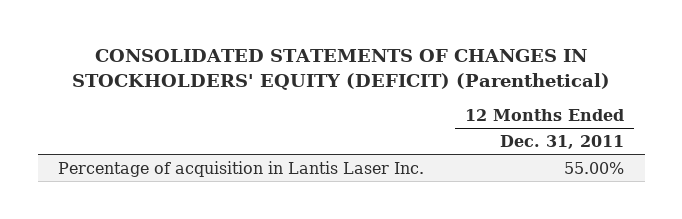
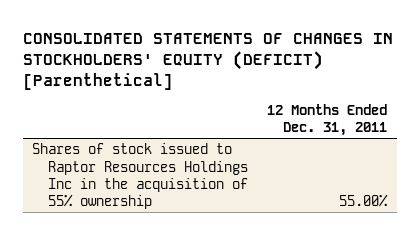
[72,49,611,90] CONSOLIDATED STATEMENTS OF CHANGES IN STOCKHOLDERS' EQUITY (DEFICIT) (Parenthetical) -> [22,32,393,91] CONSOLIDATED STATEMENTS OF CHANGES IN STOCKHOLDERS' EQUITY (DEFICIT) [Parenthetical]
[58,160,425,177] Percentage of acquisition in Lantis Laser Inc. -> [32,143,249,210] Shares of stock issued to Raptor Resources Holdings Inc in the acquisition of 55% ownership

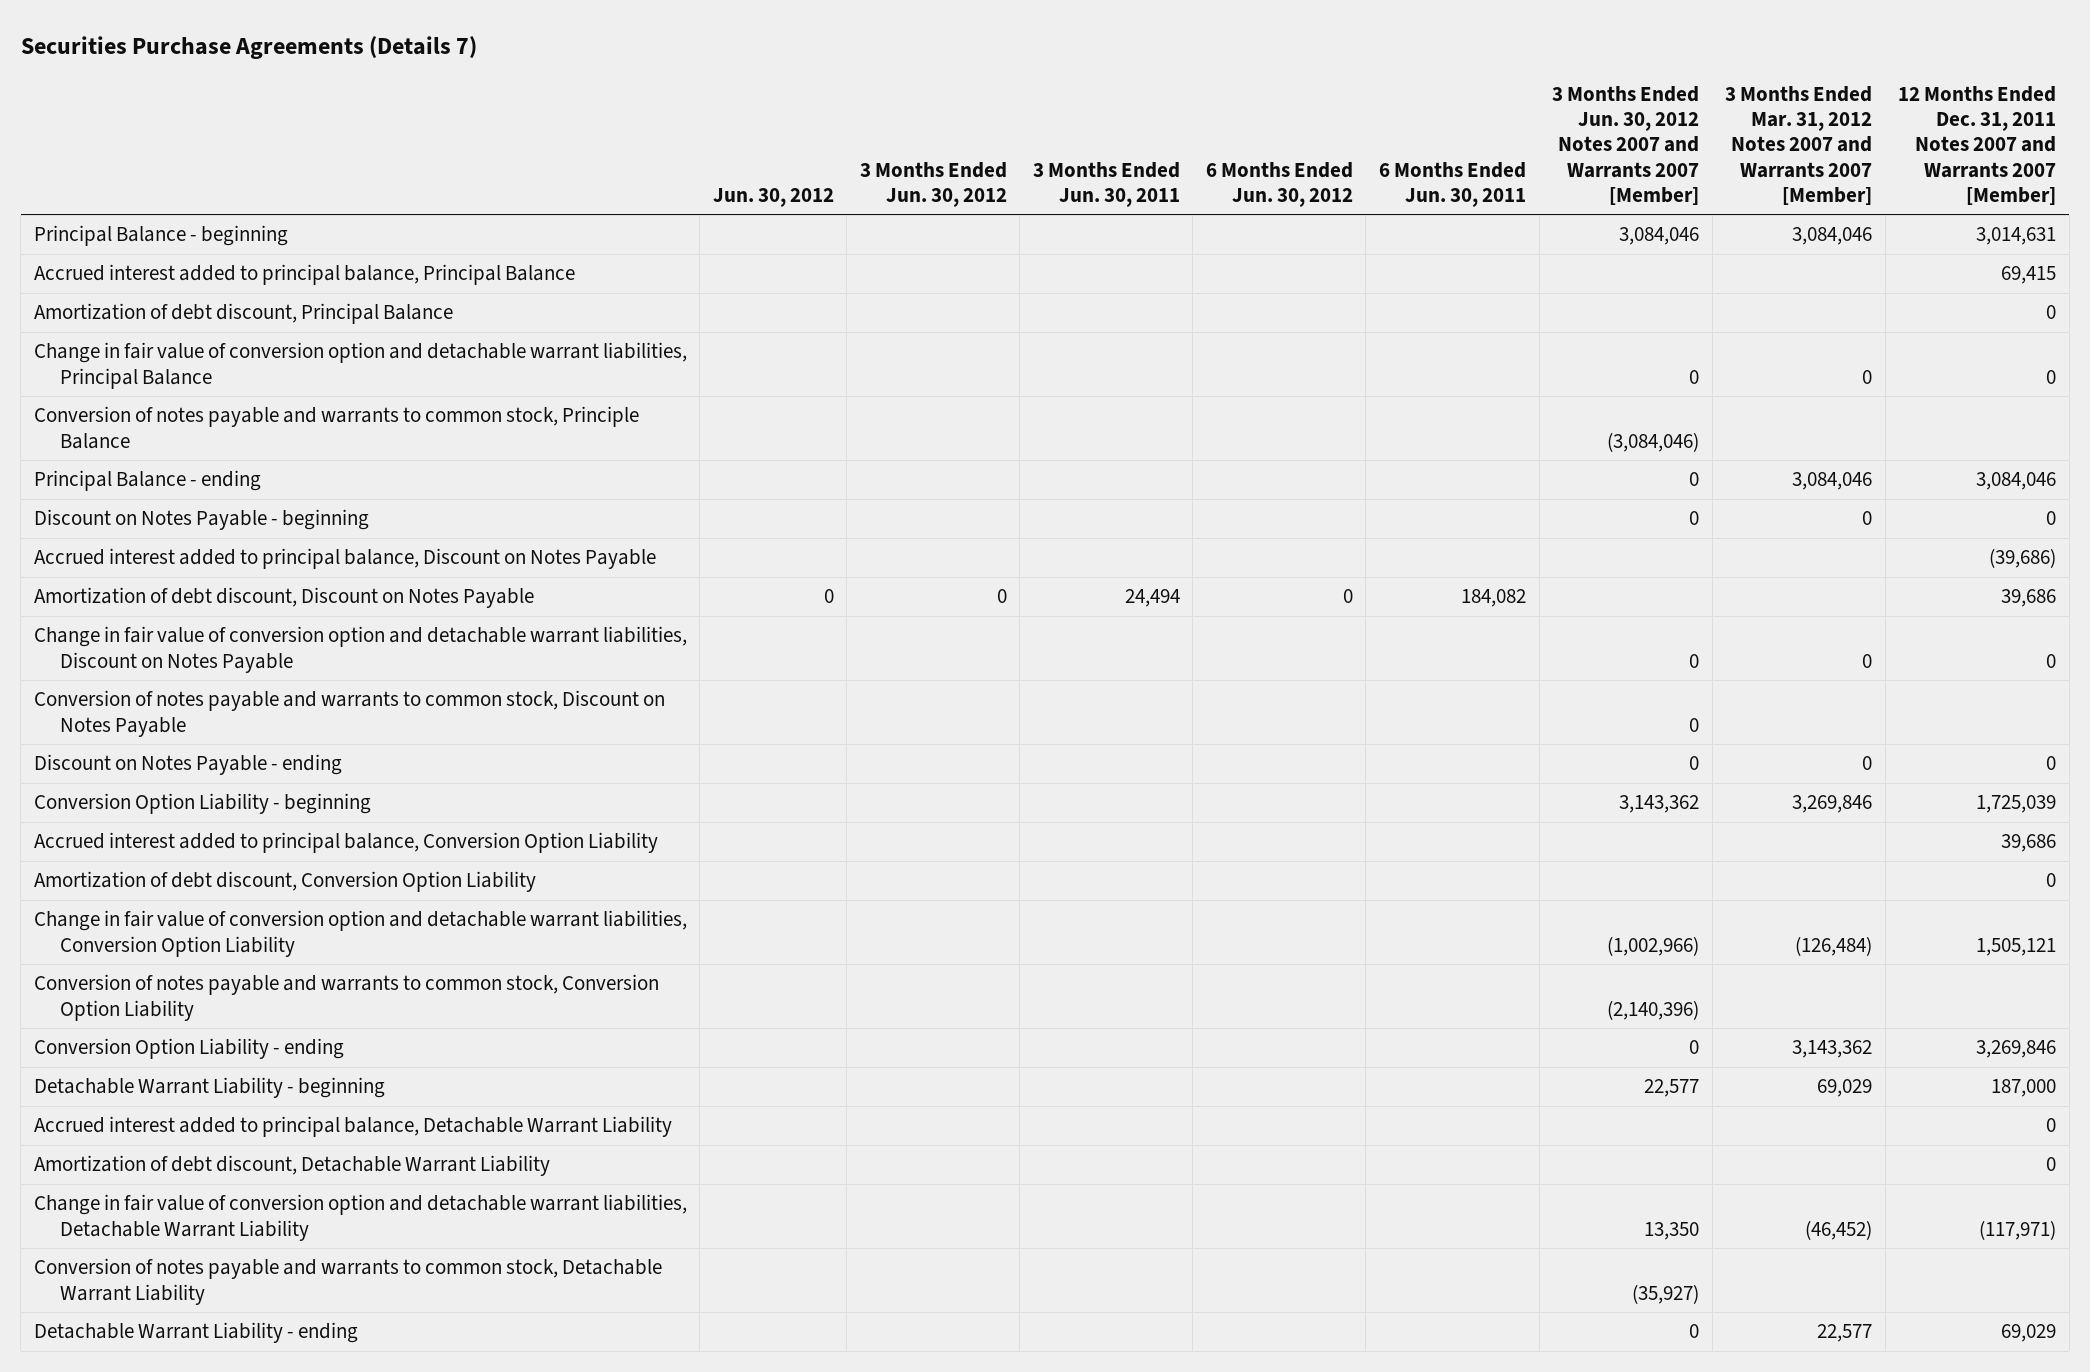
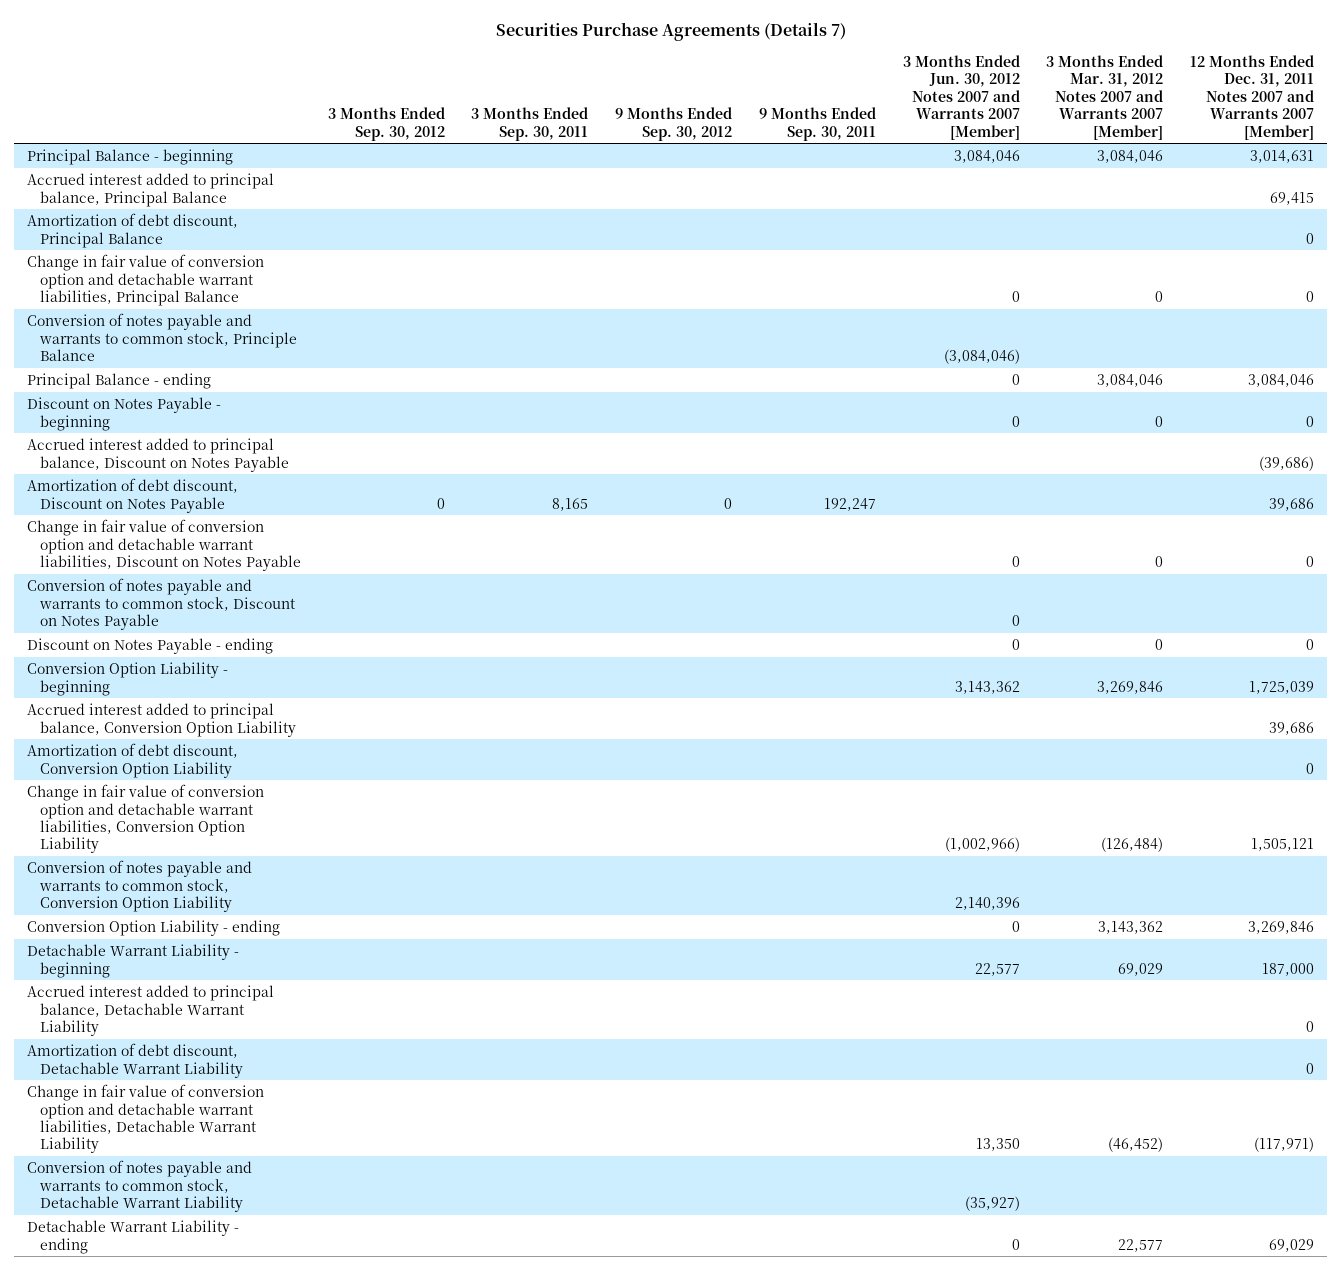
[712,187,834,207] Jun. 30, 2012 -> none
[859,161,1007,207] 3 Months Ended Jun. 30, 2012 -> none
[1032,161,1180,207] 3 Months Ended Jun. 30, 2011 -> none
[1205,161,1353,207] 6 Months Ended Jun. 30, 2012 -> none
[1379,161,1527,207] 6 Months Ended Jun. 30, 2011 -> none
none -> [327,107,445,141] 3 Months Ended Sep. 30, 2012
none -> [471,107,589,141] 3 Months Ended Sep. 30, 2011
none -> [615,107,733,141] 9 Months Ended Sep. 30, 2012
none -> [758,107,876,141] 9 Months Ended Sep. 30, 2011
[1607,999,1700,1020] (2,140,396) -> [954,896,1020,910] 2,140,396

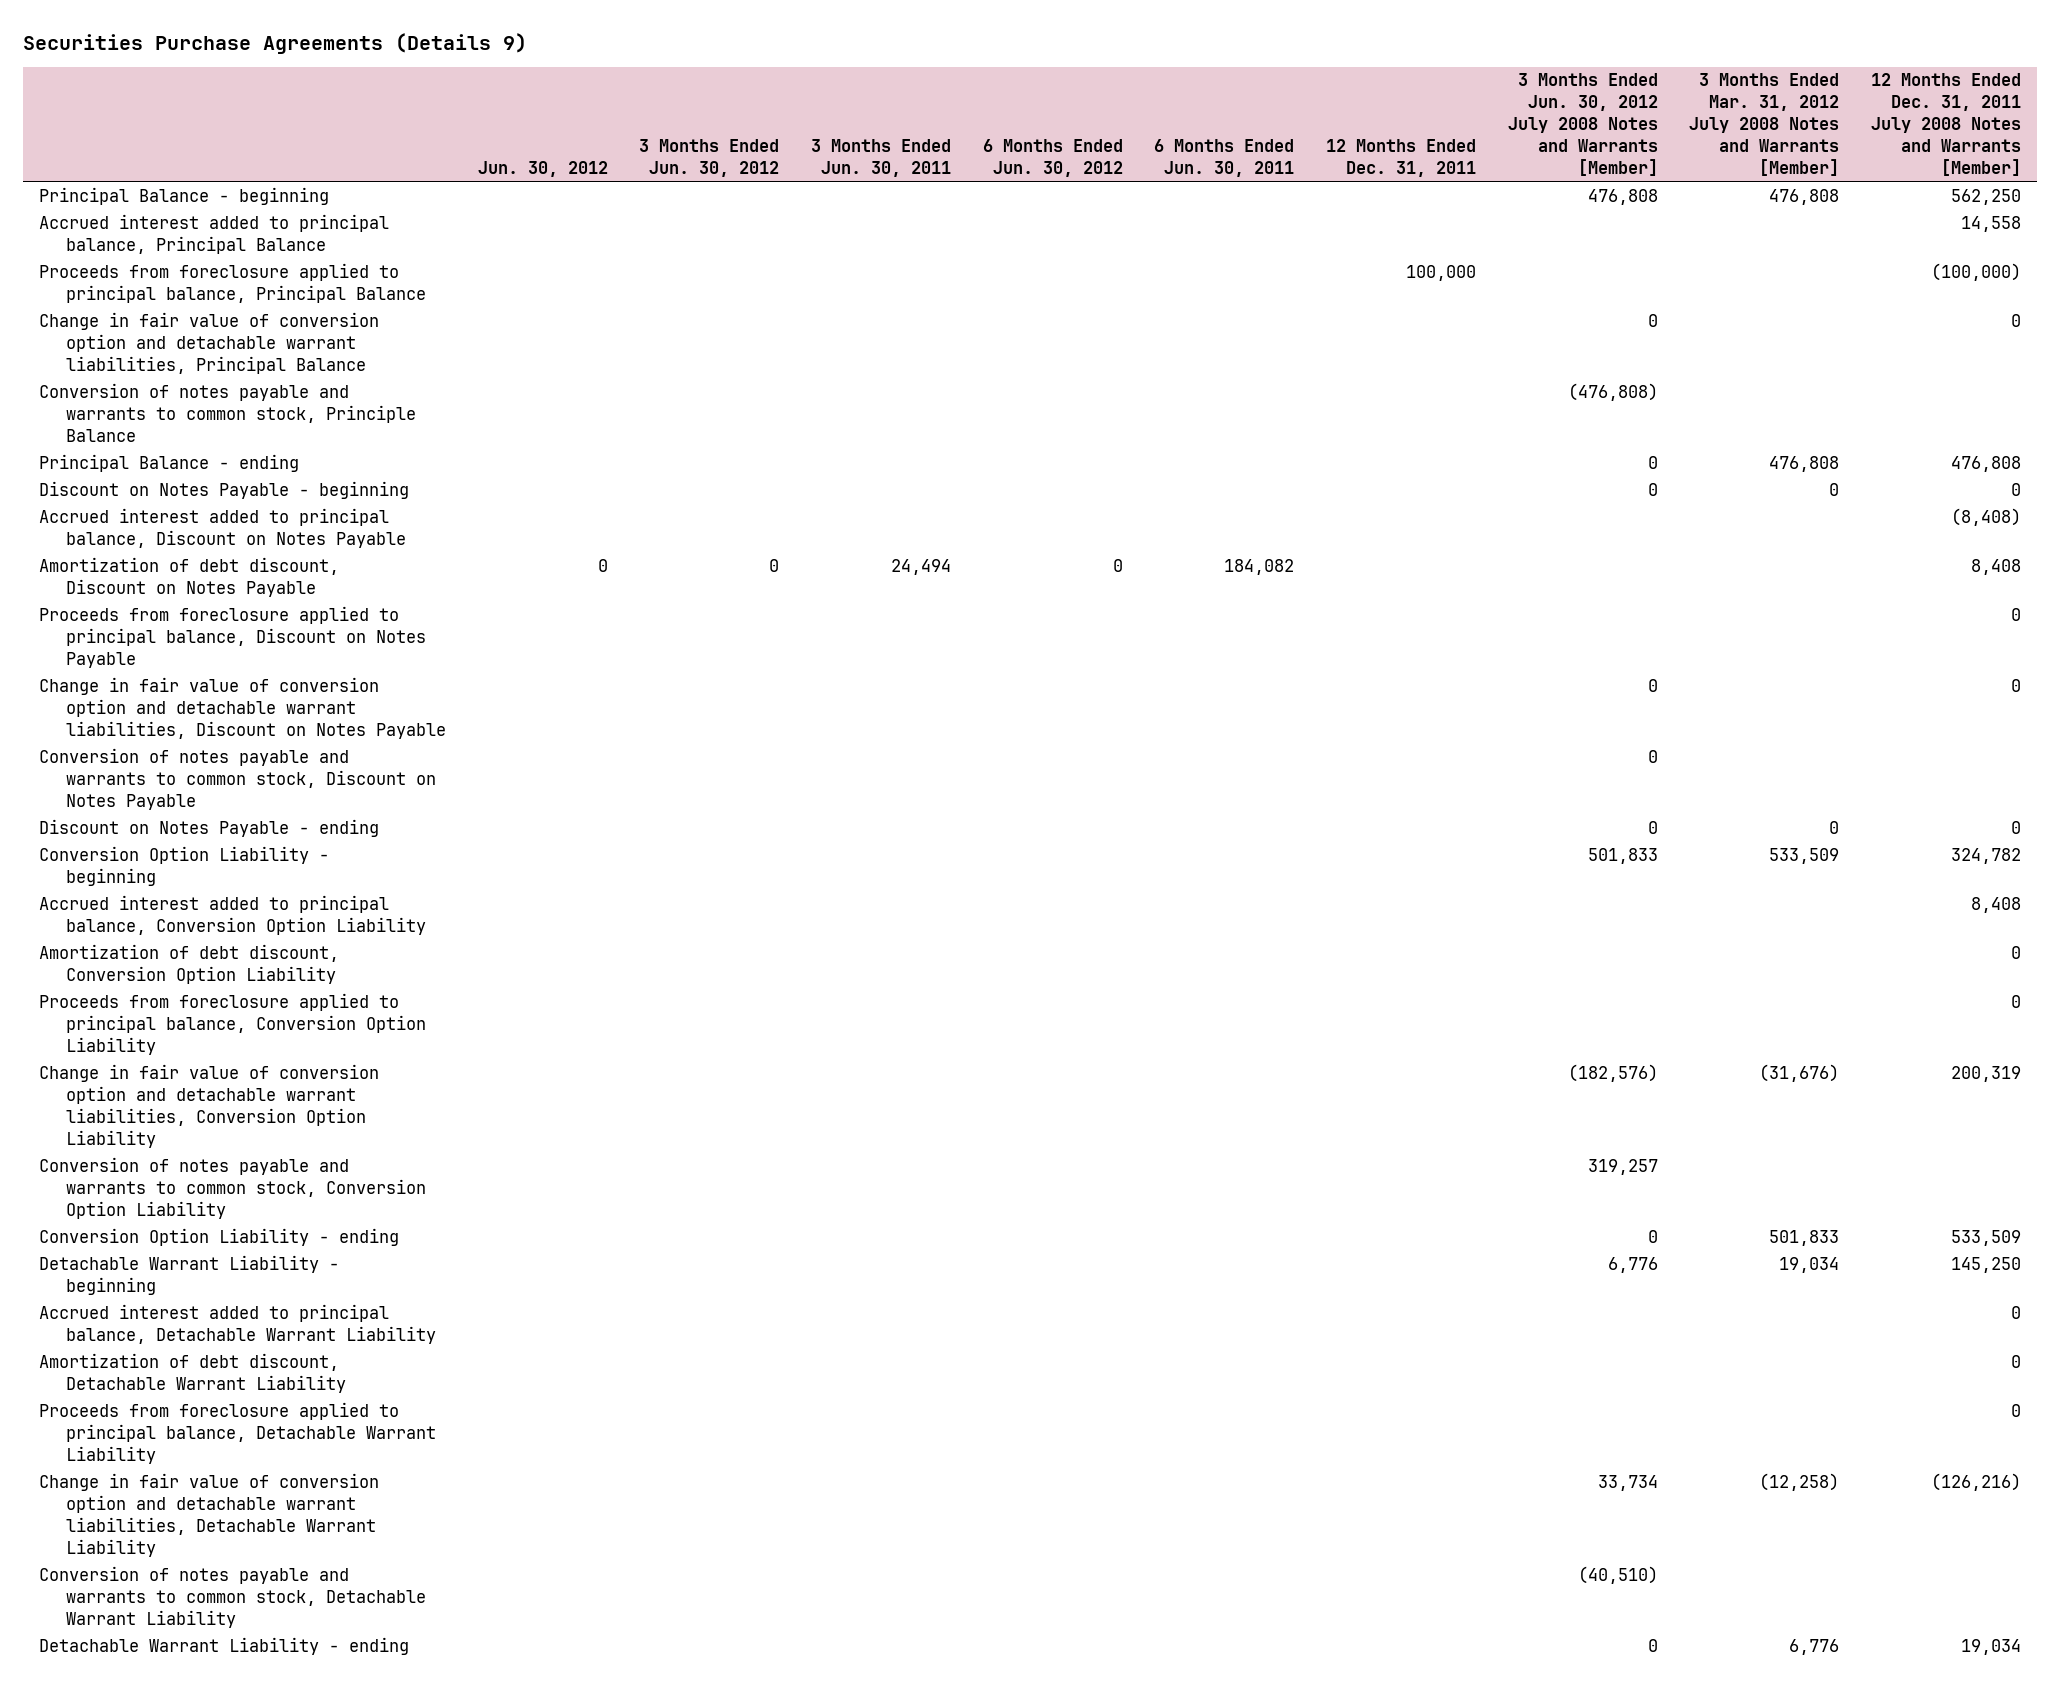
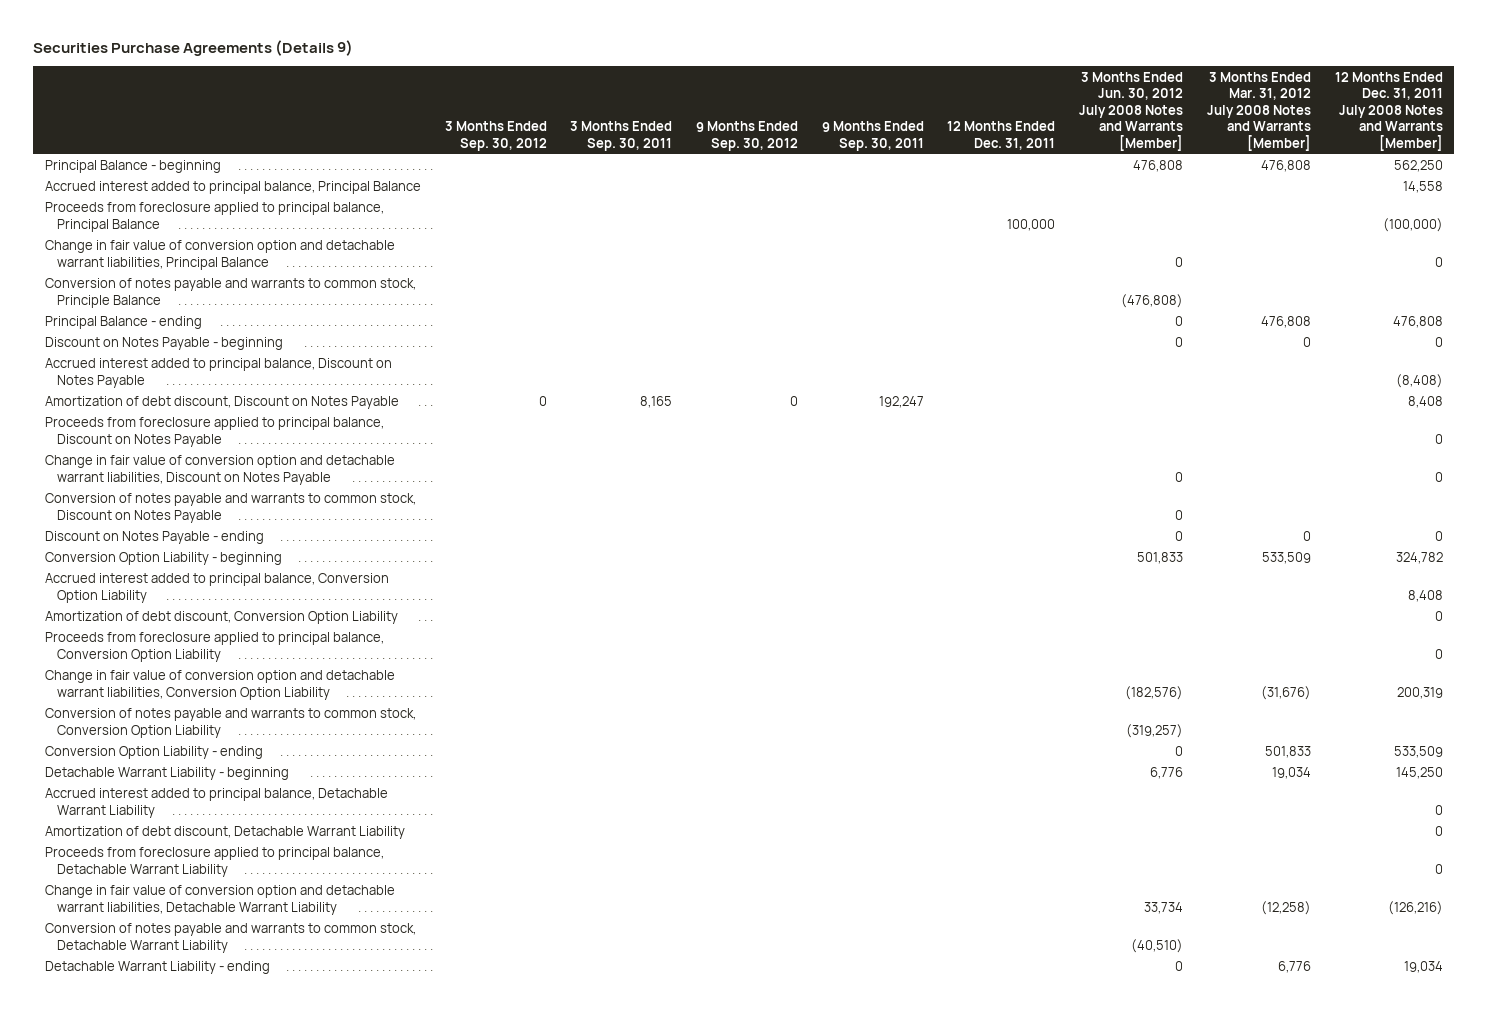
[477,161,608,178] Jun. 30, 2012 -> none
[639,139,780,178] 3 Months Ended Jun. 30, 2012 -> none
[810,139,951,178] 3 Months Ended Jun. 30, 2011 -> none
[982,139,1123,178] 6 Months Ended Jun. 30, 2012 -> none
[1154,139,1295,178] 6 Months Ended Jun. 30, 2011 -> none
none -> [444,121,547,151] 3 Months Ended Sep. 30, 2012
none -> [570,121,673,151] 3 Months Ended Sep. 30, 2011
none -> [695,121,798,151] 9 Months Ended Sep. 30, 2012
none -> [821,121,924,151] 9 Months Ended Sep. 30, 2011
[1587,1158,1658,1175] 319,257 -> [1126,723,1184,738] (319,257)

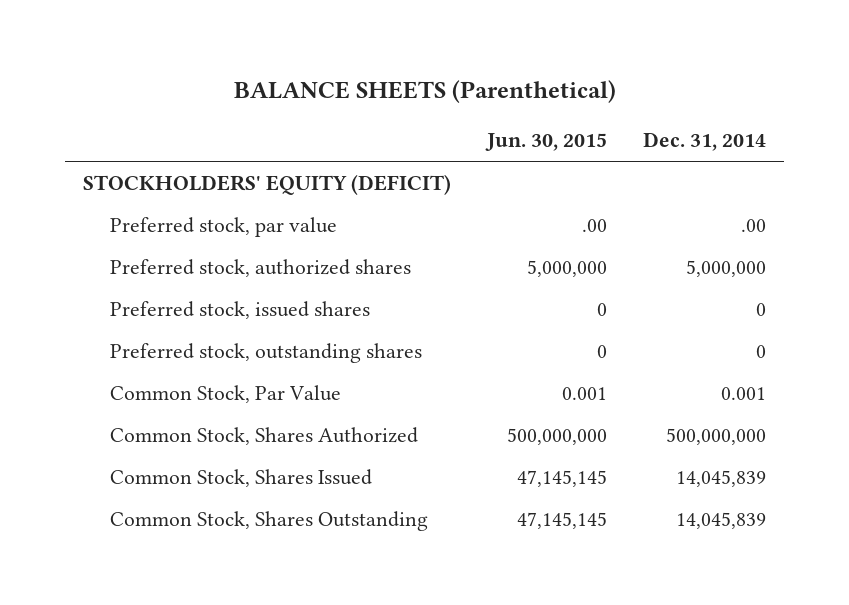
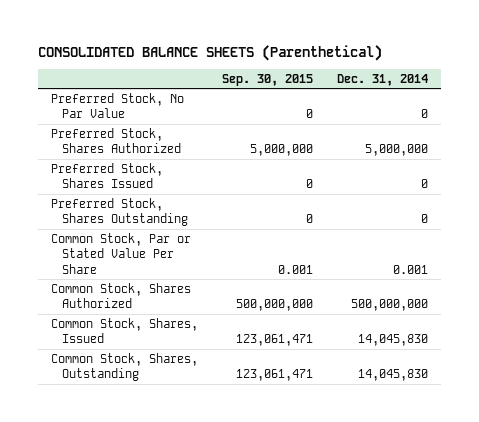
[233,79,616,103] BALANCE SHEETS (Parenthetical) -> [38,44,383,61] CONSOLIDATED BALANCE SHEETS (Parenthetical)
[485,133,608,152] Jun. 30, 2015 -> none
none -> [222,73,314,86] Sep. 30, 2015
[82,173,451,195] STOCKHOLDERS' EQUITY (DEFICIT) -> none
[110,216,338,237] Preferred stock, par value -> [50,92,184,119] Preferred Stock, No Par Value
[741,218,767,232] .00 -> [421,109,429,119] 0
[110,258,412,277] Preferred stock, authorized shares -> [50,127,182,154] Preferred Stock, Shares Authorized
[110,300,371,319] Preferred stock, issued shares -> [50,162,163,189] Preferred Stock, Shares Issued
[110,342,423,363] Preferred stock, outstanding shares -> [50,197,189,227] Preferred Stock, Shares Outstanding
[110,384,342,403] Common Stock, Par Value -> [50,232,191,274] Common Stock, Par or Stated Value Per Share
[110,468,373,487] Common Stock, Shares Issued -> [50,317,198,344] Common Stock, Shares, Issued
[676,469,767,487] 14,045,839 -> [358,334,429,347] 14,045,830
[110,510,429,531] Common Stock, Shares Outstanding -> [50,352,198,382] Common Stock, Shares, Outstanding
[676,511,767,529] 14,045,839 -> [358,369,429,382] 14,045,830

